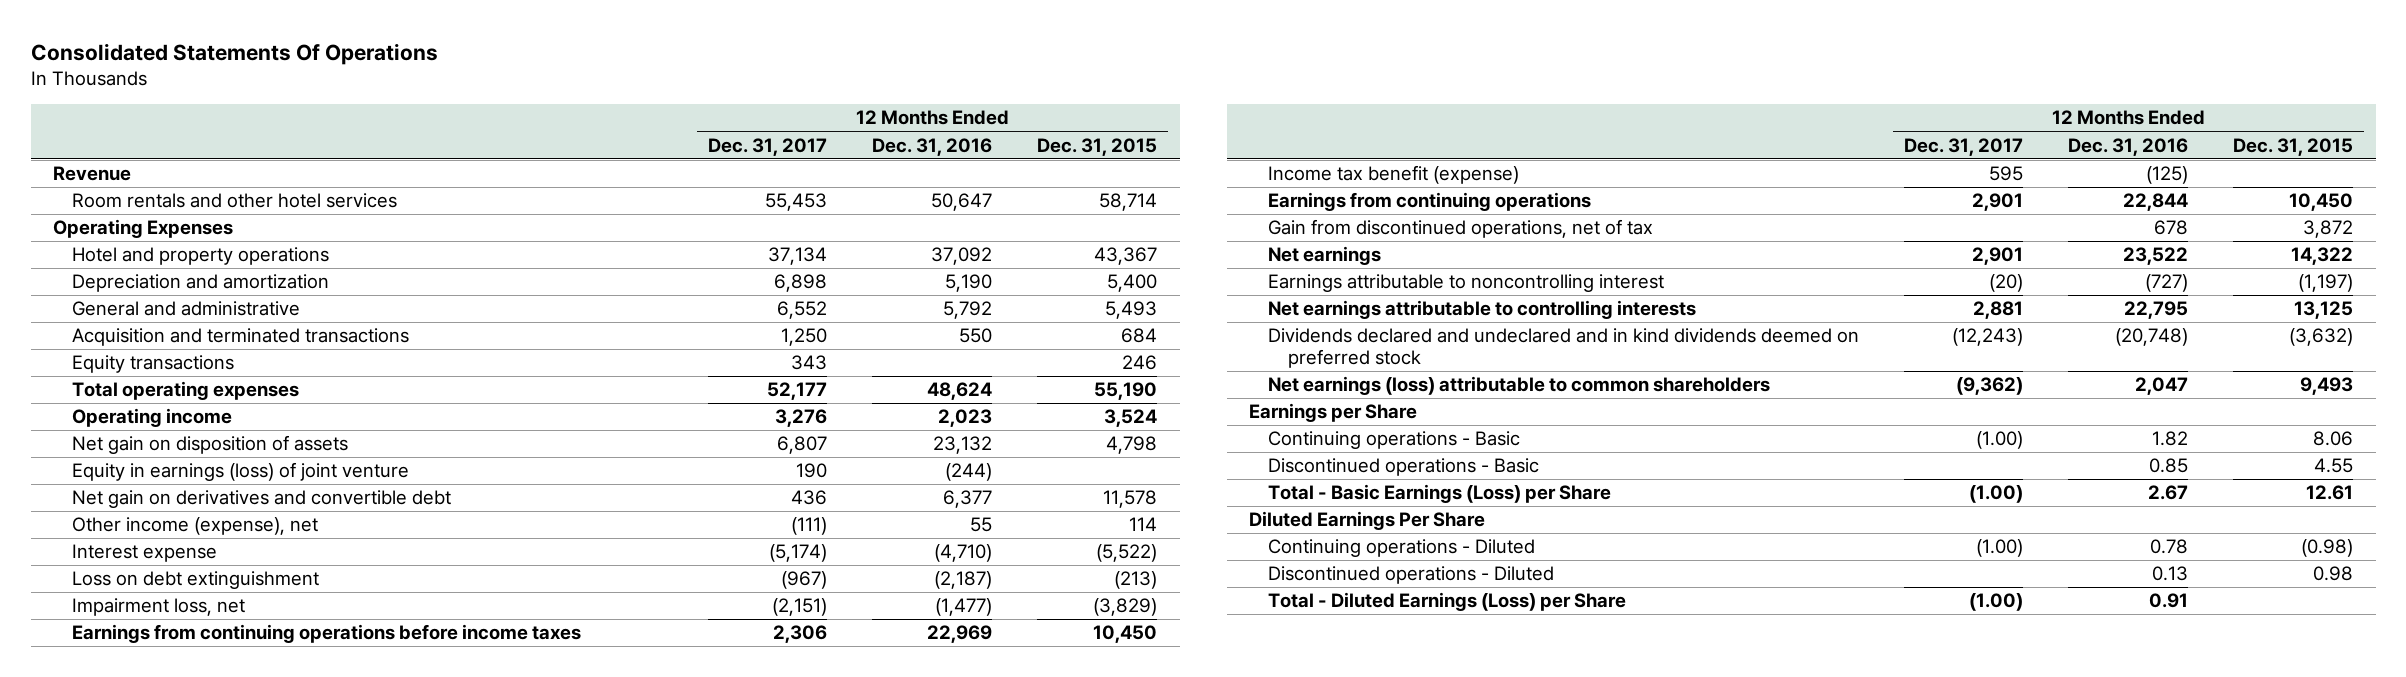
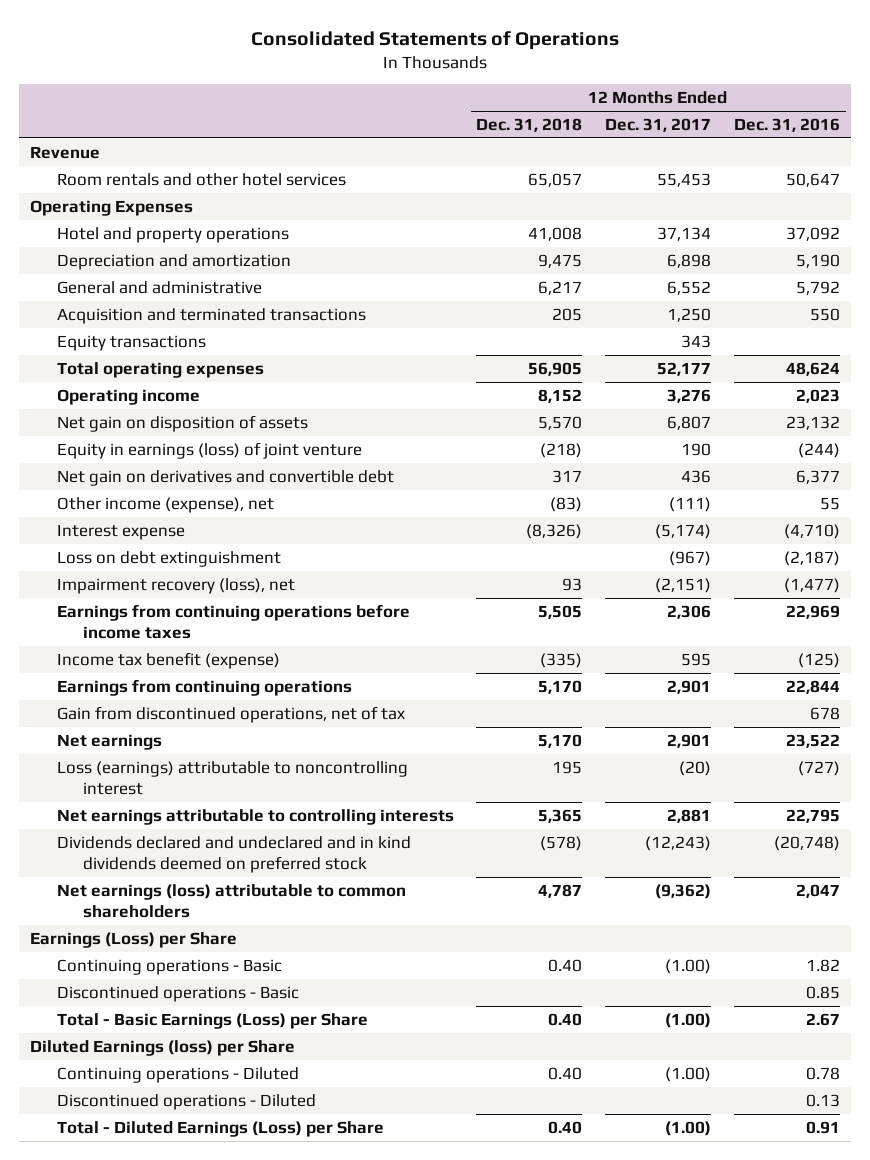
[30,42,438,65] Consolidated Statements Of Operations -> [251,30,620,50] Consolidated Statements of Operations
[1037,137,1158,156] Dec. 31, 2015 -> none
none -> [476,117,583,132] Dec. 31, 2018
[72,598,246,617] Impairment loss, net -> [56,577,295,594] Impairment recovery (loss), net
[1268,274,1665,293] Earnings attributable to noncontrolling interest -> [56,760,408,795] Loss (earnings) attributable to noncontrolling interest
[1249,403,1418,423] Earnings per Share -> [30,931,238,948] Earnings (Loss) per Share
[1249,511,1486,531] Diluted Earnings Per Share -> [30,1039,296,1056] Diluted Earnings (loss) per Share

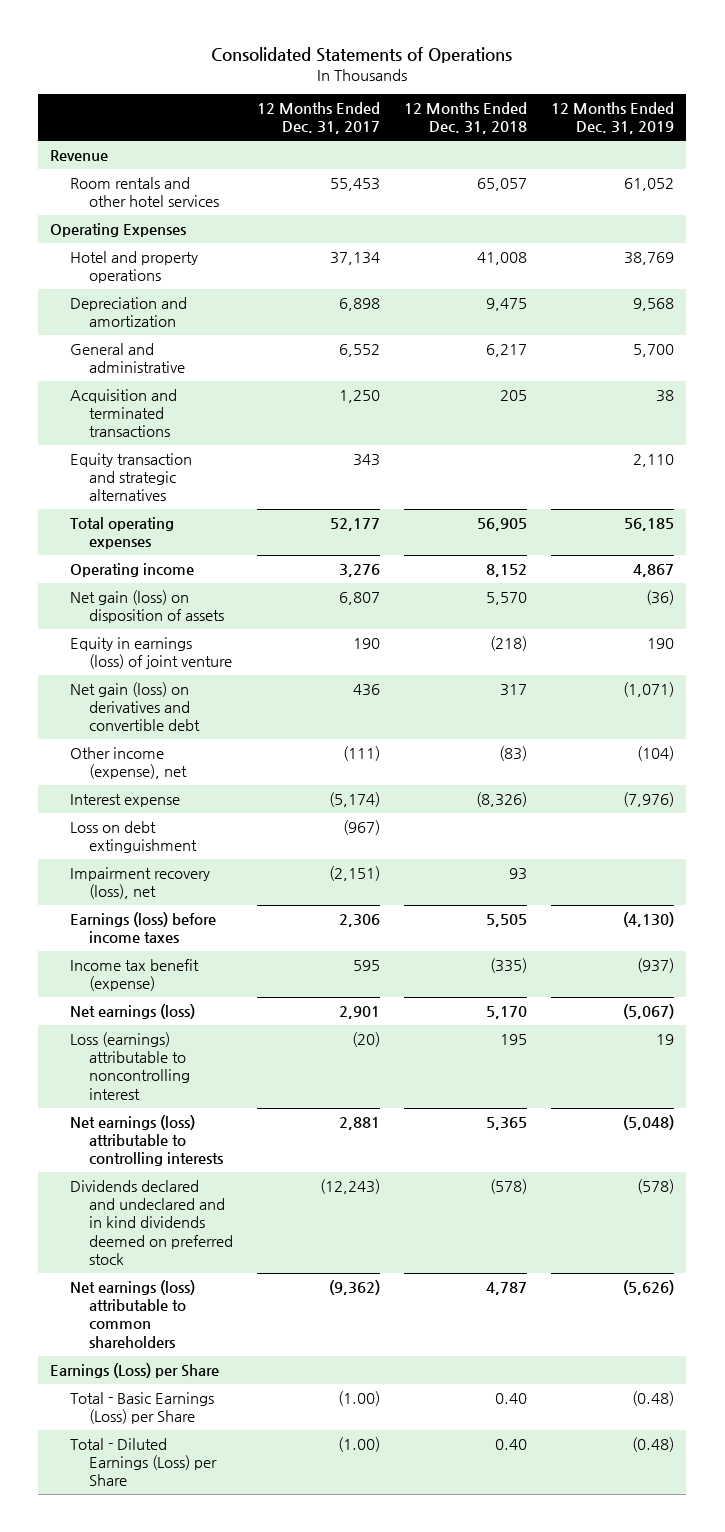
[733,117,840,132] Dec. 31, 2016 -> none
none -> [551,102,675,135] 12 Months Ended Dec. 31, 2019
[56,334,206,351] Equity transactions -> [69,452,192,502] Equity transaction and strategic alternatives
[56,414,308,432] Net gain on disposition of assets -> [69,589,224,624] Net gain (loss) on disposition of assets
[56,469,394,486] Net gain on derivatives and convertible debt -> [69,681,200,732] Net gain (loss) on derivatives and convertible debt
[56,603,410,639] Earnings from continuing operations before income taxes -> [69,911,216,944] Earnings (loss) before income taxes
[56,678,352,696] Earnings from continuing operations -> none
[56,705,405,723] Gain from discontinued operations, net of tax -> none
[56,733,162,750] Net earnings -> [69,1003,195,1019] Net earnings (loss)
[56,808,454,825] Net earnings attributable to controlling interests -> [69,1114,223,1167] Net earnings (loss) attributable to controlling interests
[56,958,282,975] Continuing operations - Basic -> none
[56,985,299,1002] Discontinued operations - Basic -> none
[30,1039,296,1056] Diluted Earnings (loss) per Share -> none
[56,1066,299,1083] Continuing operations - Diluted -> none
[56,1093,316,1110] Discontinued operations - Diluted -> none

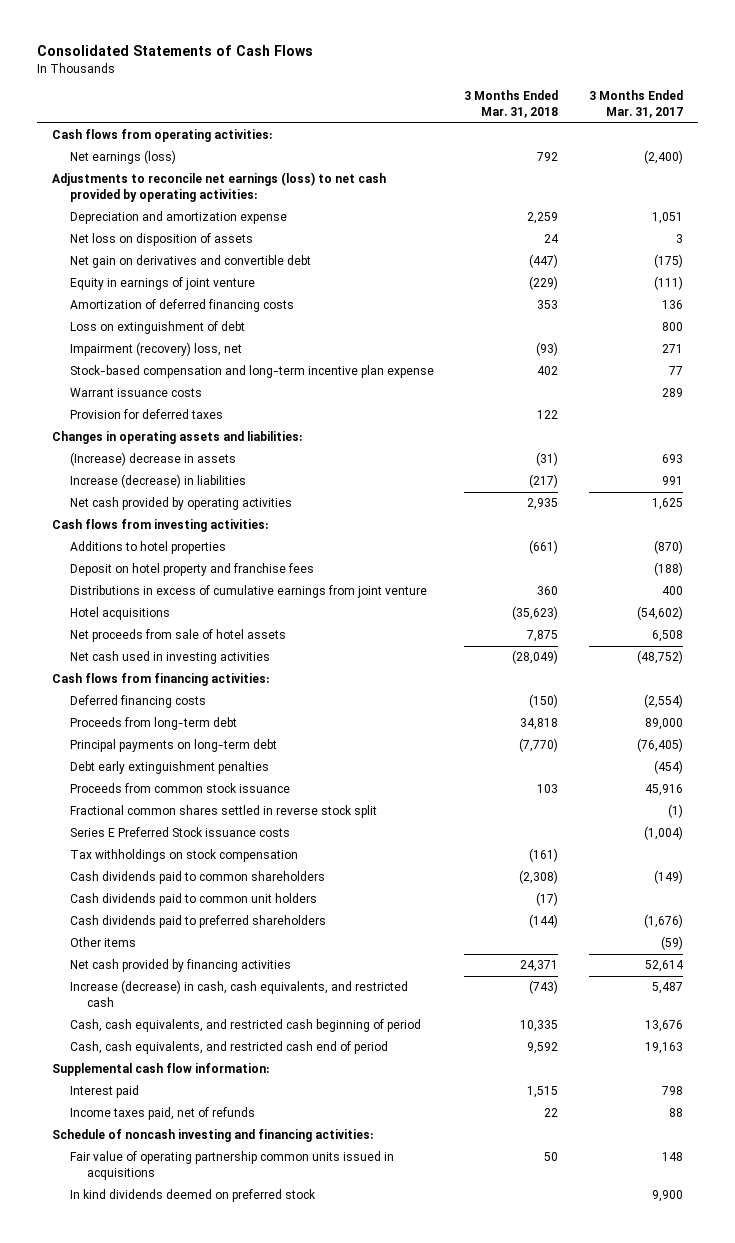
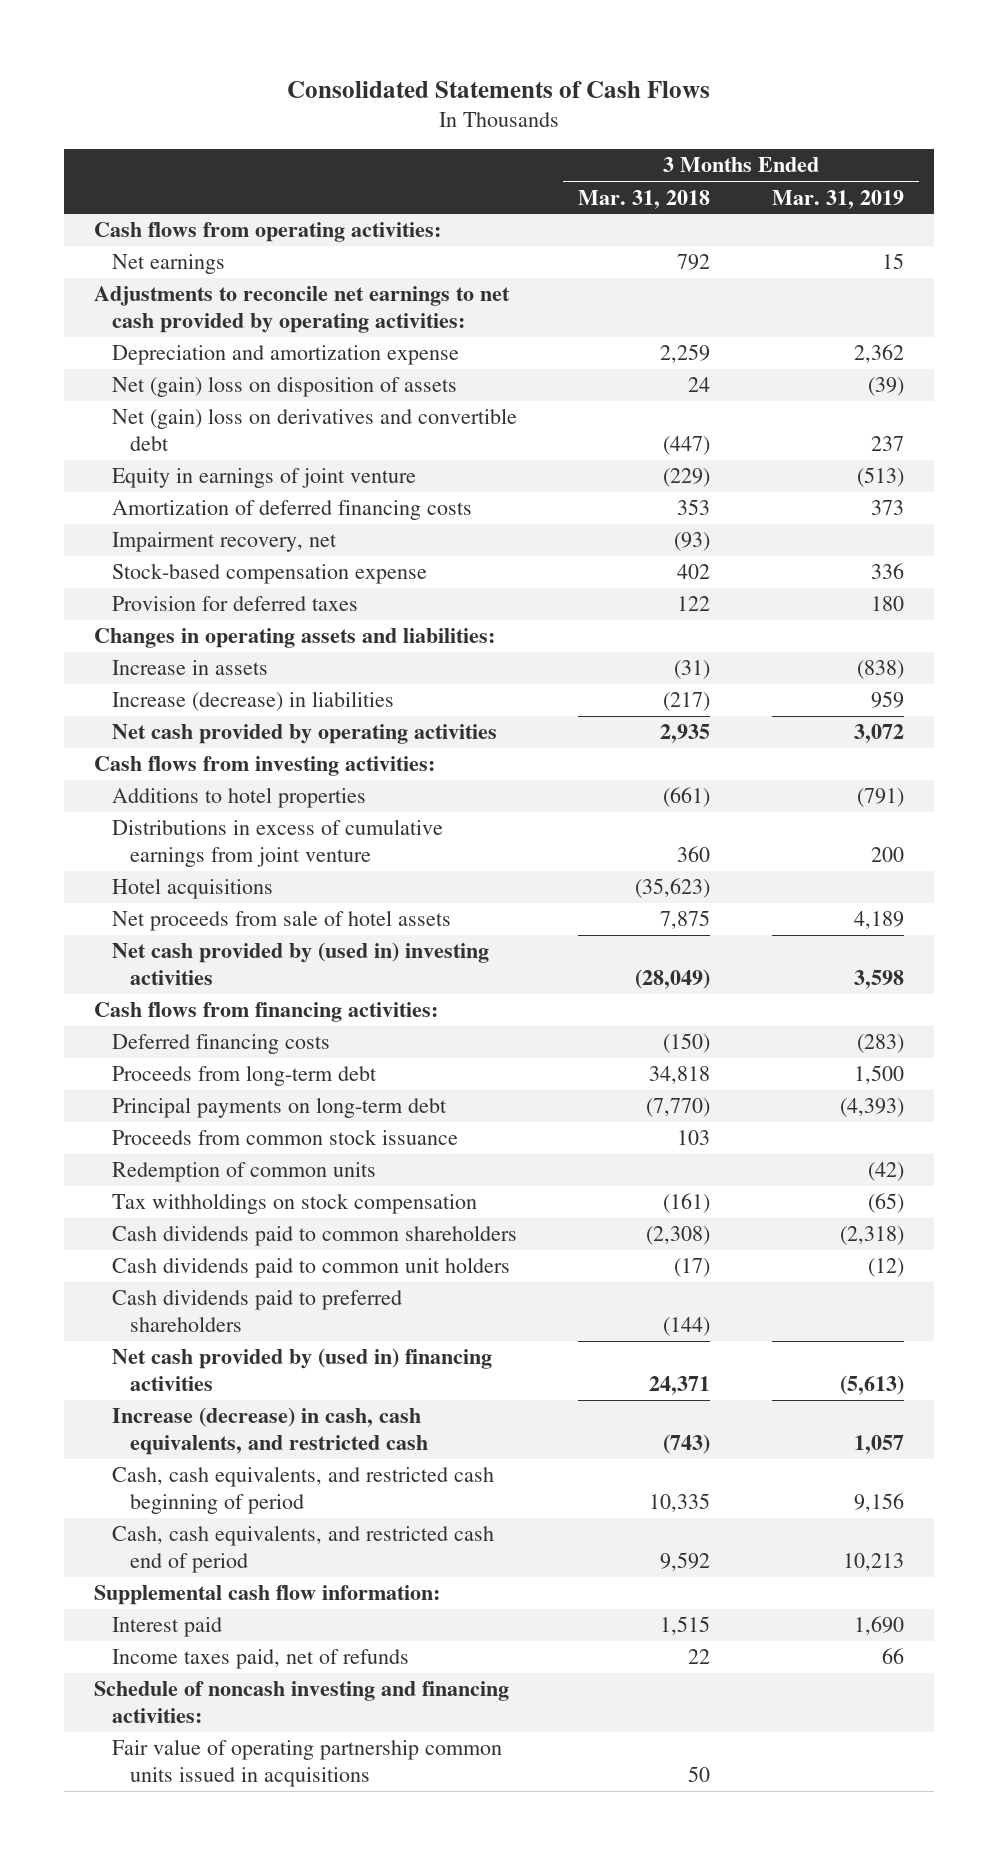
[588,90,683,118] 3 Months Ended Mar. 31, 2017 -> none
none -> [771,189,904,209] Mar. 31, 2019
[69,150,176,165] Net earnings (loss) -> [112,254,226,275] Net earnings
[52,172,387,203] Adjustments to reconcile net earnings (loss) to net cash provided by operating activities: -> [94,286,511,333] Adjustments to reconcile net earnings to net cash provided by operating activities:
[69,233,253,247] Net loss on disposition of assets -> [112,376,458,398] Net (gain) loss on disposition of assets
[69,255,311,269] Net gain on derivatives and convertible debt -> [112,408,518,451] Net (gain) loss on derivatives and convertible debt
[69,321,245,335] Loss on extinguishment of debt -> none
[69,388,202,398] Warrant issuance costs -> none
[69,342,242,357] Impairment (recovery) loss, net -> [112,532,338,553] Impairment recovery, net
[69,365,434,379] Stock-based compensation and long-term incentive plan expense -> [112,563,428,585] Stock-based compensation expense
[69,452,236,467] (Increase) decrease in assets -> [112,660,269,676] Increase in assets
[69,563,314,577] Deposit on hotel property and franchise fees -> none
[69,651,270,665] Net cash used in investing activities -> [112,942,490,985] Net cash provided by (used in) investing activities
[69,761,269,775] Debt early extinguishment penalties -> none
[69,805,377,819] Fractional common shares settled in reverse stock split -> none
[69,827,290,838] Series E Preferred Stock issuance costs -> none
none -> [112,1162,377,1183] Redemption of common units
[69,937,136,948] Other items -> none
[69,959,291,973] Net cash provided by financing activities -> [112,1348,493,1391] Net cash provided by (used in) financing activities
[69,1189,316,1203] In kind dividends deemed on preferred stock -> none

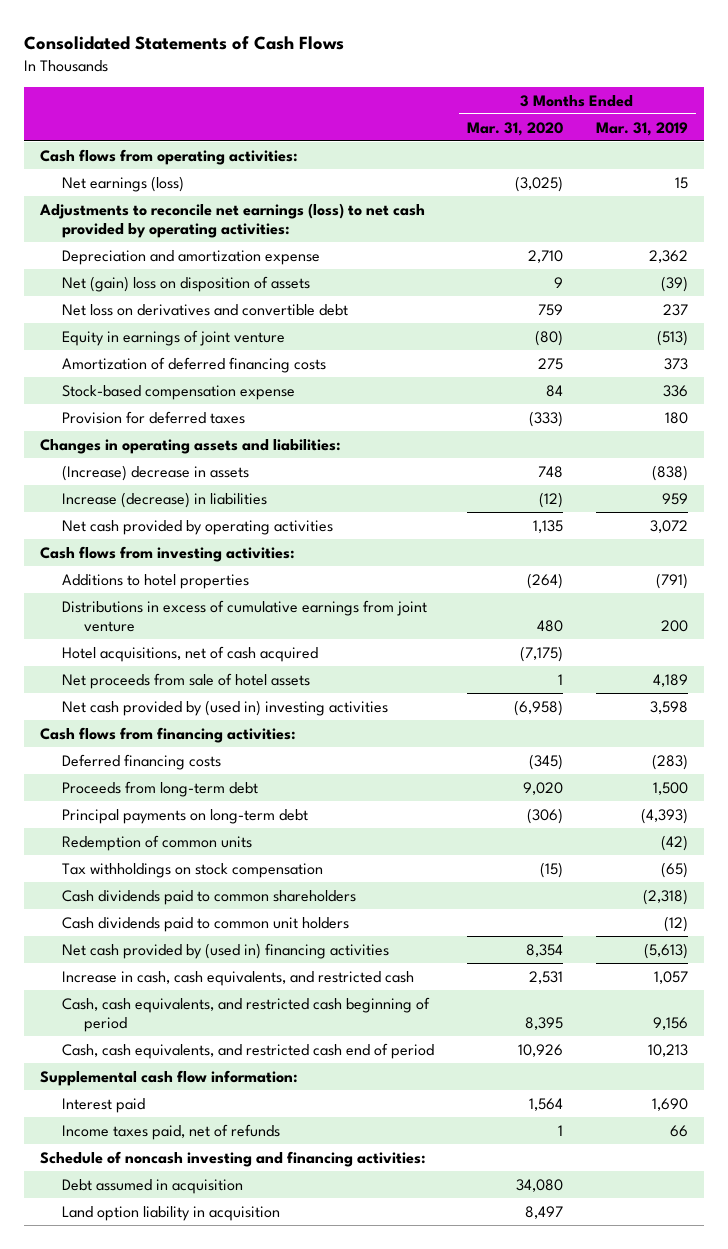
[578,189,711,209] Mar. 31, 2018 -> none
none -> [466,121,563,136] Mar. 31, 2020
[112,254,226,275] Net earnings -> [62,175,185,192] Net earnings (loss)
[94,286,511,333] Adjustments to reconcile net earnings to net cash provided by operating activities: -> [39,202,426,239] Adjustments to reconcile net earnings (loss) to net cash provided by operating activities:
[112,408,518,451] Net (gain) loss on derivatives and convertible debt -> [62,303,349,316] Net loss on derivatives and convertible debt
[112,532,338,553] Impairment recovery, net -> none
[112,660,269,676] Increase in assets -> [62,464,250,481] (Increase) decrease in assets
[112,878,274,900] Hotel acquisitions -> [62,645,319,662] Hotel acquisitions, net of cash acquired
[112,1129,459,1146] Proceeds from common stock issuance -> none
[112,1290,403,1332] Cash dividends paid to preferred shareholders -> none
[112,1407,429,1455] Increase (decrease) in cash, cash equivalents, and restricted cash -> [62,970,415,986] Increase in cash, cash equivalents, and restricted cash
[112,1739,503,1787] Fair value of operating partnership common units issued in acquisitions -> none
none -> [62,1178,244,1194] Debt assumed in acquisition
none -> [62,1205,281,1221] Land option liability in acquisition

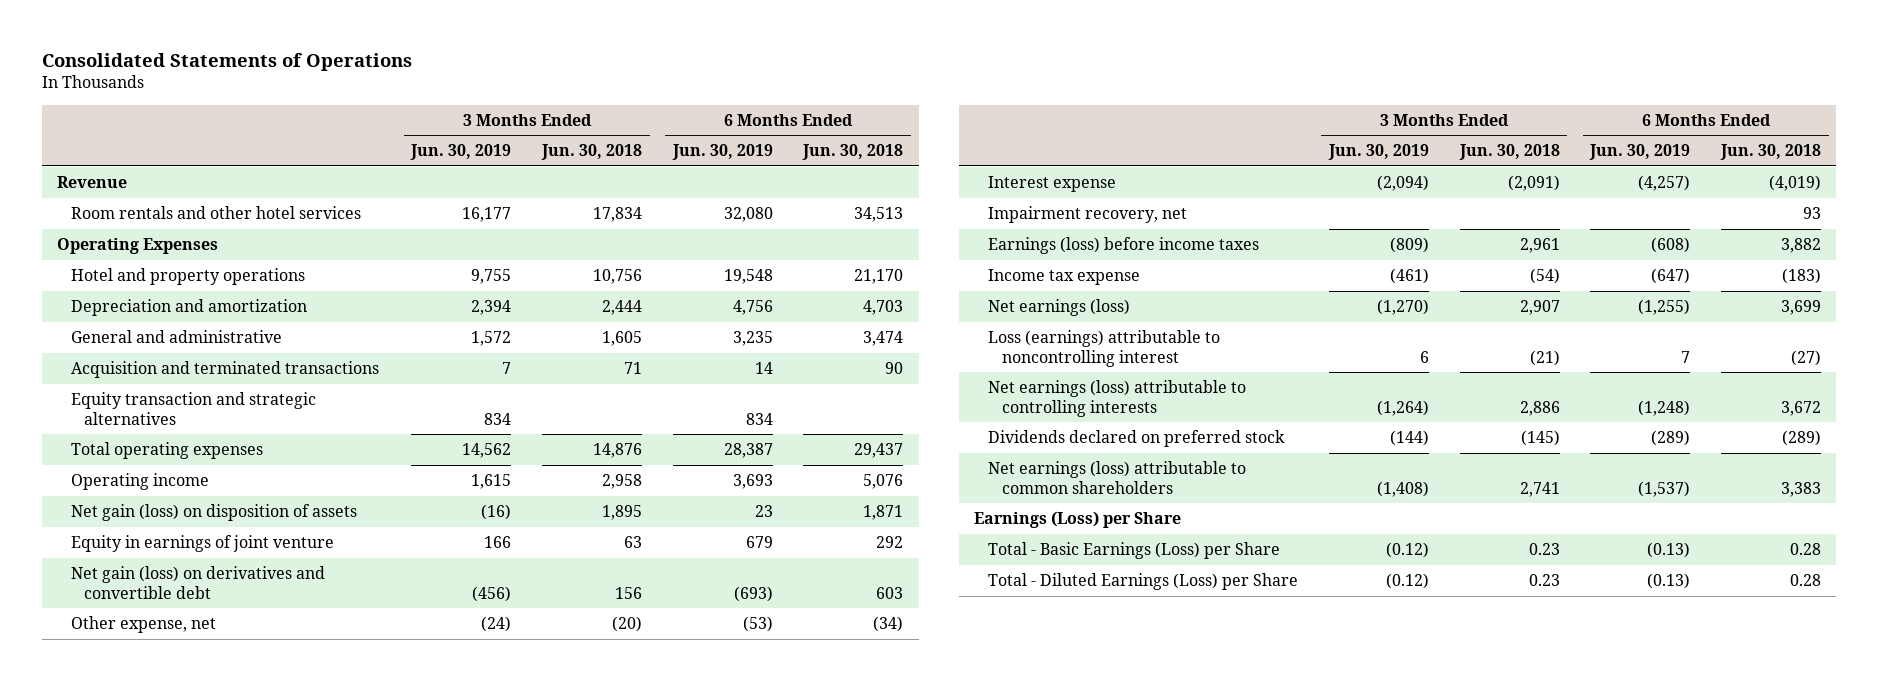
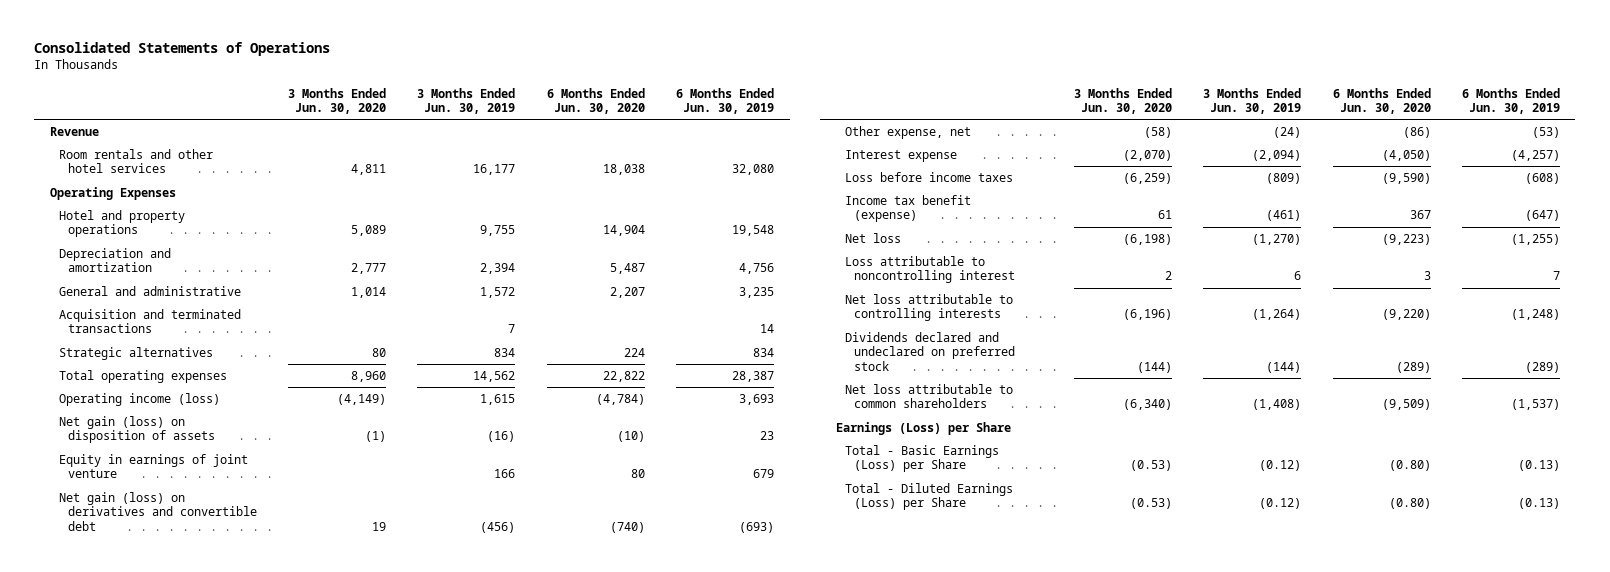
[540,144,642,161] Jun. 30, 2018 -> none
[802,144,904,161] Jun. 30, 2018 -> none
none -> [288,87,387,114] 3 Months Ended Jun. 30, 2020
none -> [546,87,645,114] 6 Months Ended Jun. 30, 2020
[70,392,316,425] Equity transaction and strategic alternatives -> [58,347,213,361] Strategic alternatives
[70,473,209,491] Operating income -> [58,393,220,407] Operating income (loss)
[988,206,1188,224] Impairment recovery, net -> none
[988,237,1260,255] Earnings (loss) before income taxes -> [844,172,1013,183] Loss before income taxes
[988,269,1141,286] Income tax expense -> [844,195,971,223] Income tax benefit (expense)
[988,299,1131,317] Net earnings (loss) -> [844,233,901,244] Net loss
[988,330,1221,367] Loss (earnings) attributable to noncontrolling interest -> [844,256,1015,284] Loss attributable to noncontrolling interest
[988,380,1247,417] Net earnings (loss) attributable to controlling interests -> [844,294,1013,322] Net loss attributable to controlling interests
[988,430,1286,448] Dividends declared on preferred stock -> [844,332,1015,371] Dividends declared and undeclared on preferred stock
[988,461,1247,494] Net earnings (loss) attributable to common shareholders -> [844,384,1013,409] Net loss attributable to common shareholders

